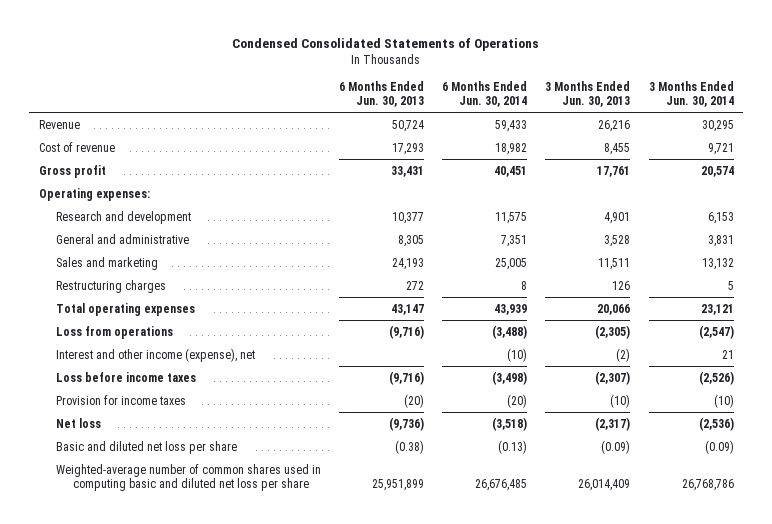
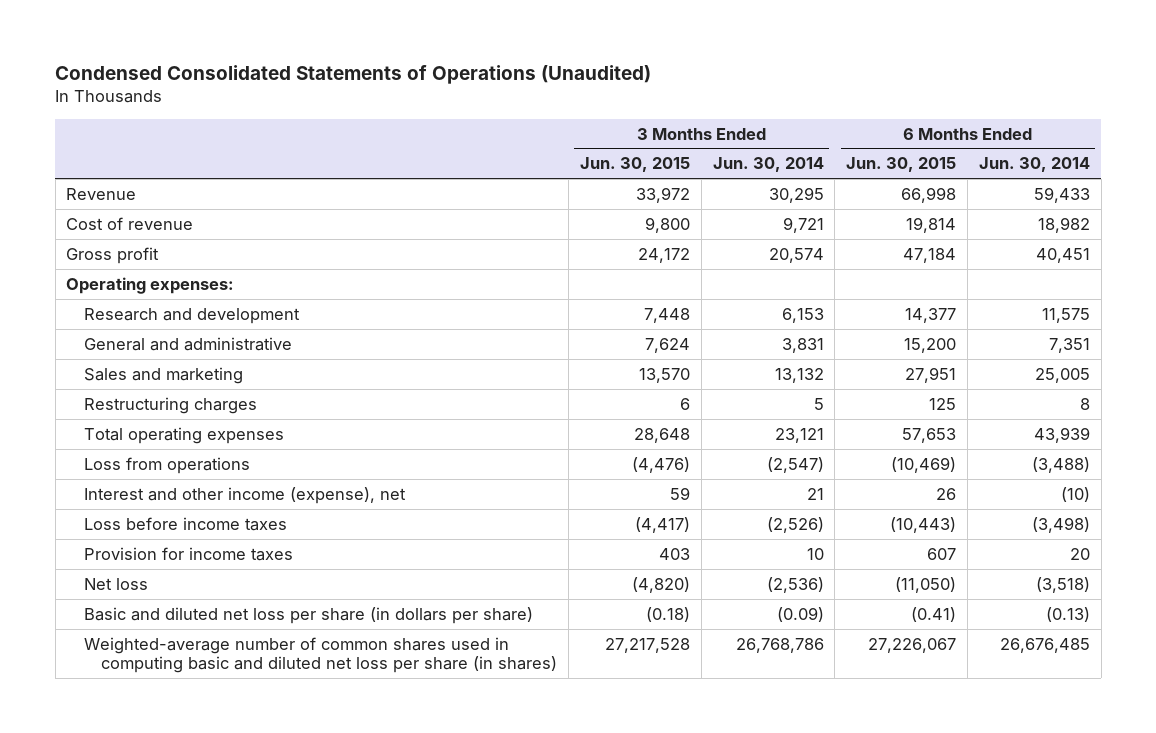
[232,37,540,51] Condensed Consolidated Statements of Operations -> [55,65,652,85] Condensed Consolidated Statements of Operations (Unaudited)
[339,81,425,108] 6 Months Ended Jun. 30, 2013 -> none
[545,81,631,108] 3 Months Ended Jun. 30, 2013 -> none
none -> [580,157,691,173] Jun. 30, 2015
none -> [846,157,957,173] Jun. 30, 2015
[507,393,528,408] (20) -> [1069,547,1090,560] 20
[713,393,734,408] (10) -> [806,547,824,560] 10
[55,440,237,454] Basic and diluted net loss per share -> [83,606,533,624] Basic and diluted net loss per share (in dollars per share)
[55,463,321,491] Weighted-average number of common shares used in computing basic and diluted net loss per share -> [83,636,558,673] Weighted-average number of common shares used in computing basic and diluted net loss per share (in shares)

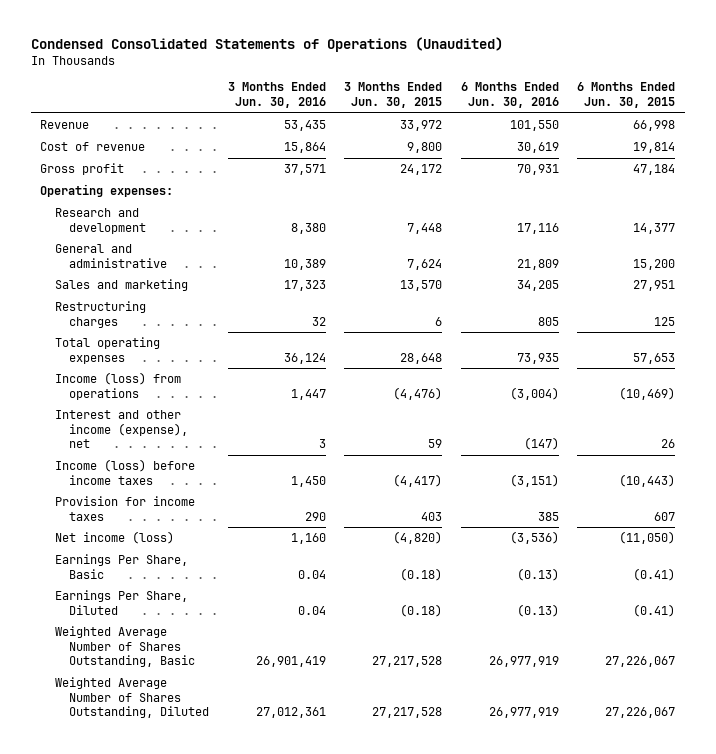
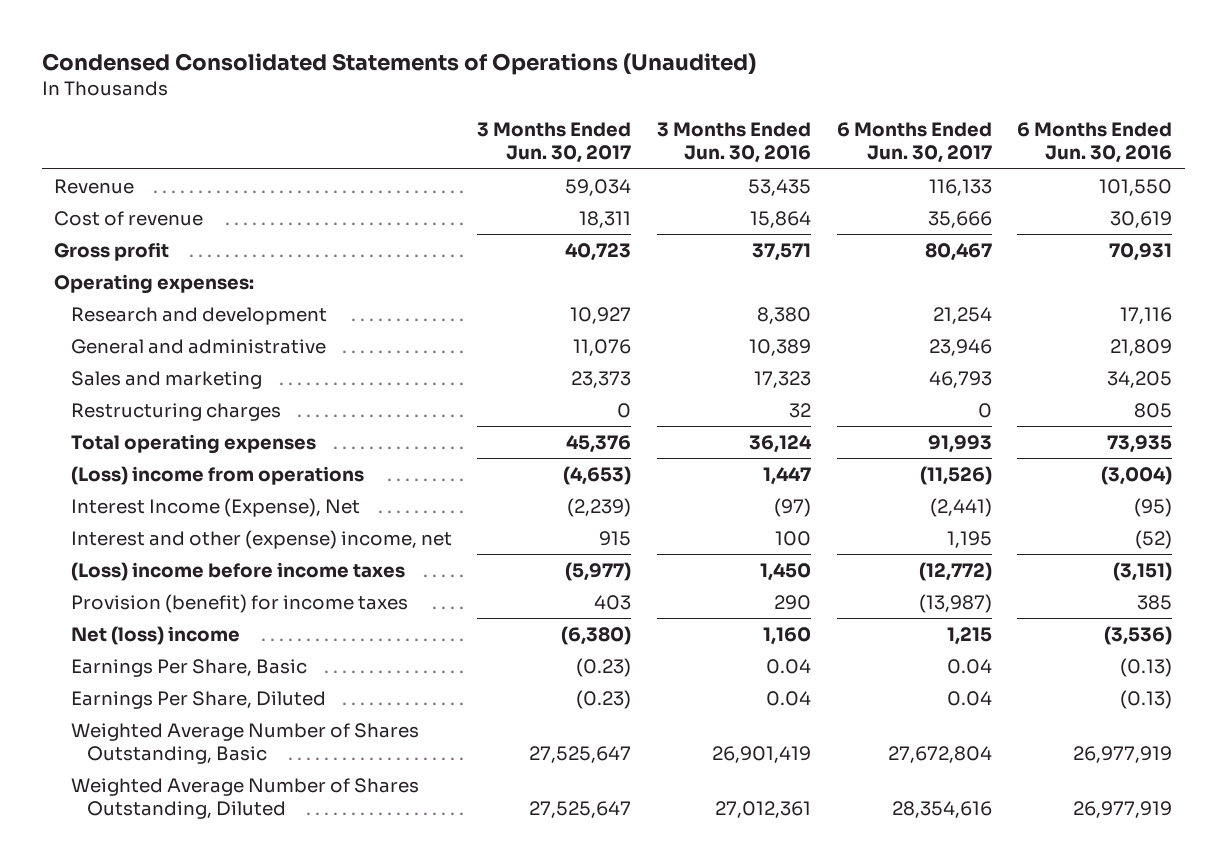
[344,82,443,109] 3 Months Ended Jun. 30, 2015 -> none
[577,82,676,109] 6 Months Ended Jun. 30, 2015 -> none
none -> [477,122,632,164] 3 Months Ended Jun. 30, 2017
none -> [836,122,992,164] 6 Months Ended Jun. 30, 2017
[54,372,181,400] Income (loss) from operations -> [70,465,364,485] (Loss) income from operations
none -> [70,497,360,517] Interest Income (Expense), Net
[54,410,189,449] Interest and other income (expense), net -> [70,529,452,549] Interest and other (expense) income, net
[318,439,326,449] 3 -> [774,530,811,546] 100
[523,437,559,451] (147) -> [1135,529,1173,549] (52)
[54,459,195,485] Income (loss) before income taxes -> [70,561,405,581] (Loss) income before income taxes
[54,496,195,521] Provision for income taxes -> [70,593,408,613] Provision (benefit) for income taxes
[54,531,174,545] Net income (loss) -> [70,625,240,645] Net (loss) income

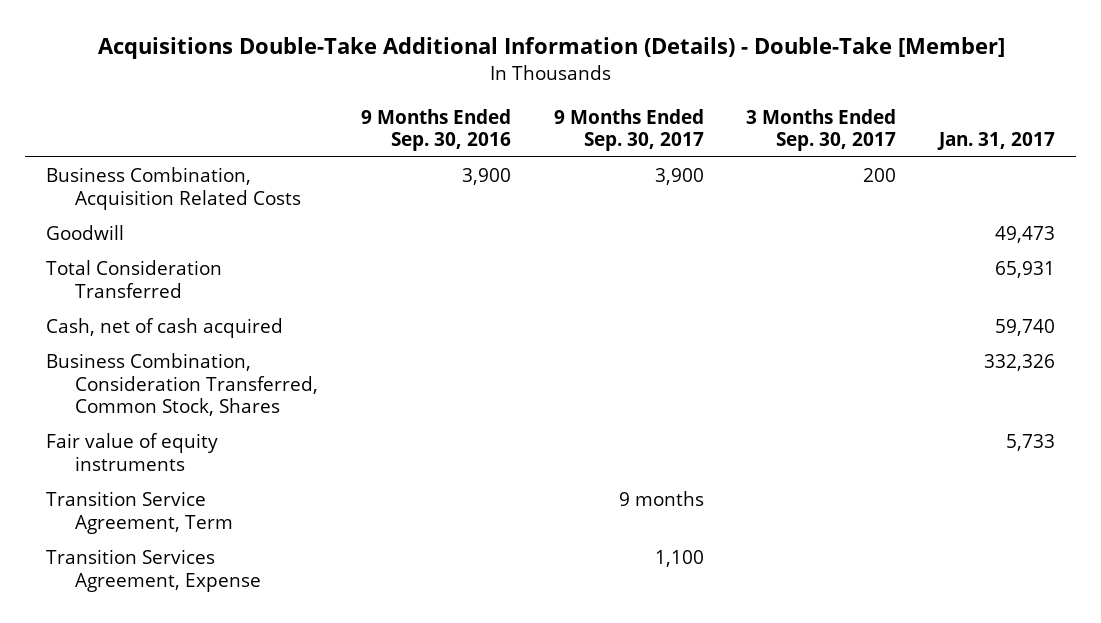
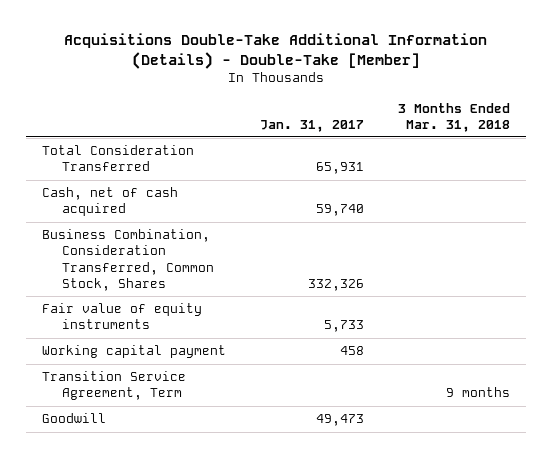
[361,108,512,151] 9 Months Ended Sep. 30, 2016 -> none
[553,108,704,151] 9 Months Ended Sep. 30, 2017 -> none
[746,108,897,151] 3 Months Ended Sep. 30, 2017 -> none
none -> [397,102,510,132] 3 Months Ended Mar. 31, 2018
[46,167,302,210] Business Combination, Acquisition Related Costs -> none
none -> [42,345,227,359] Working capital payment
[46,549,262,592] Transition Services Agreement, Expense -> none
[46,225,125,241] Goodwill -> [42,413,107,424] Goodwill

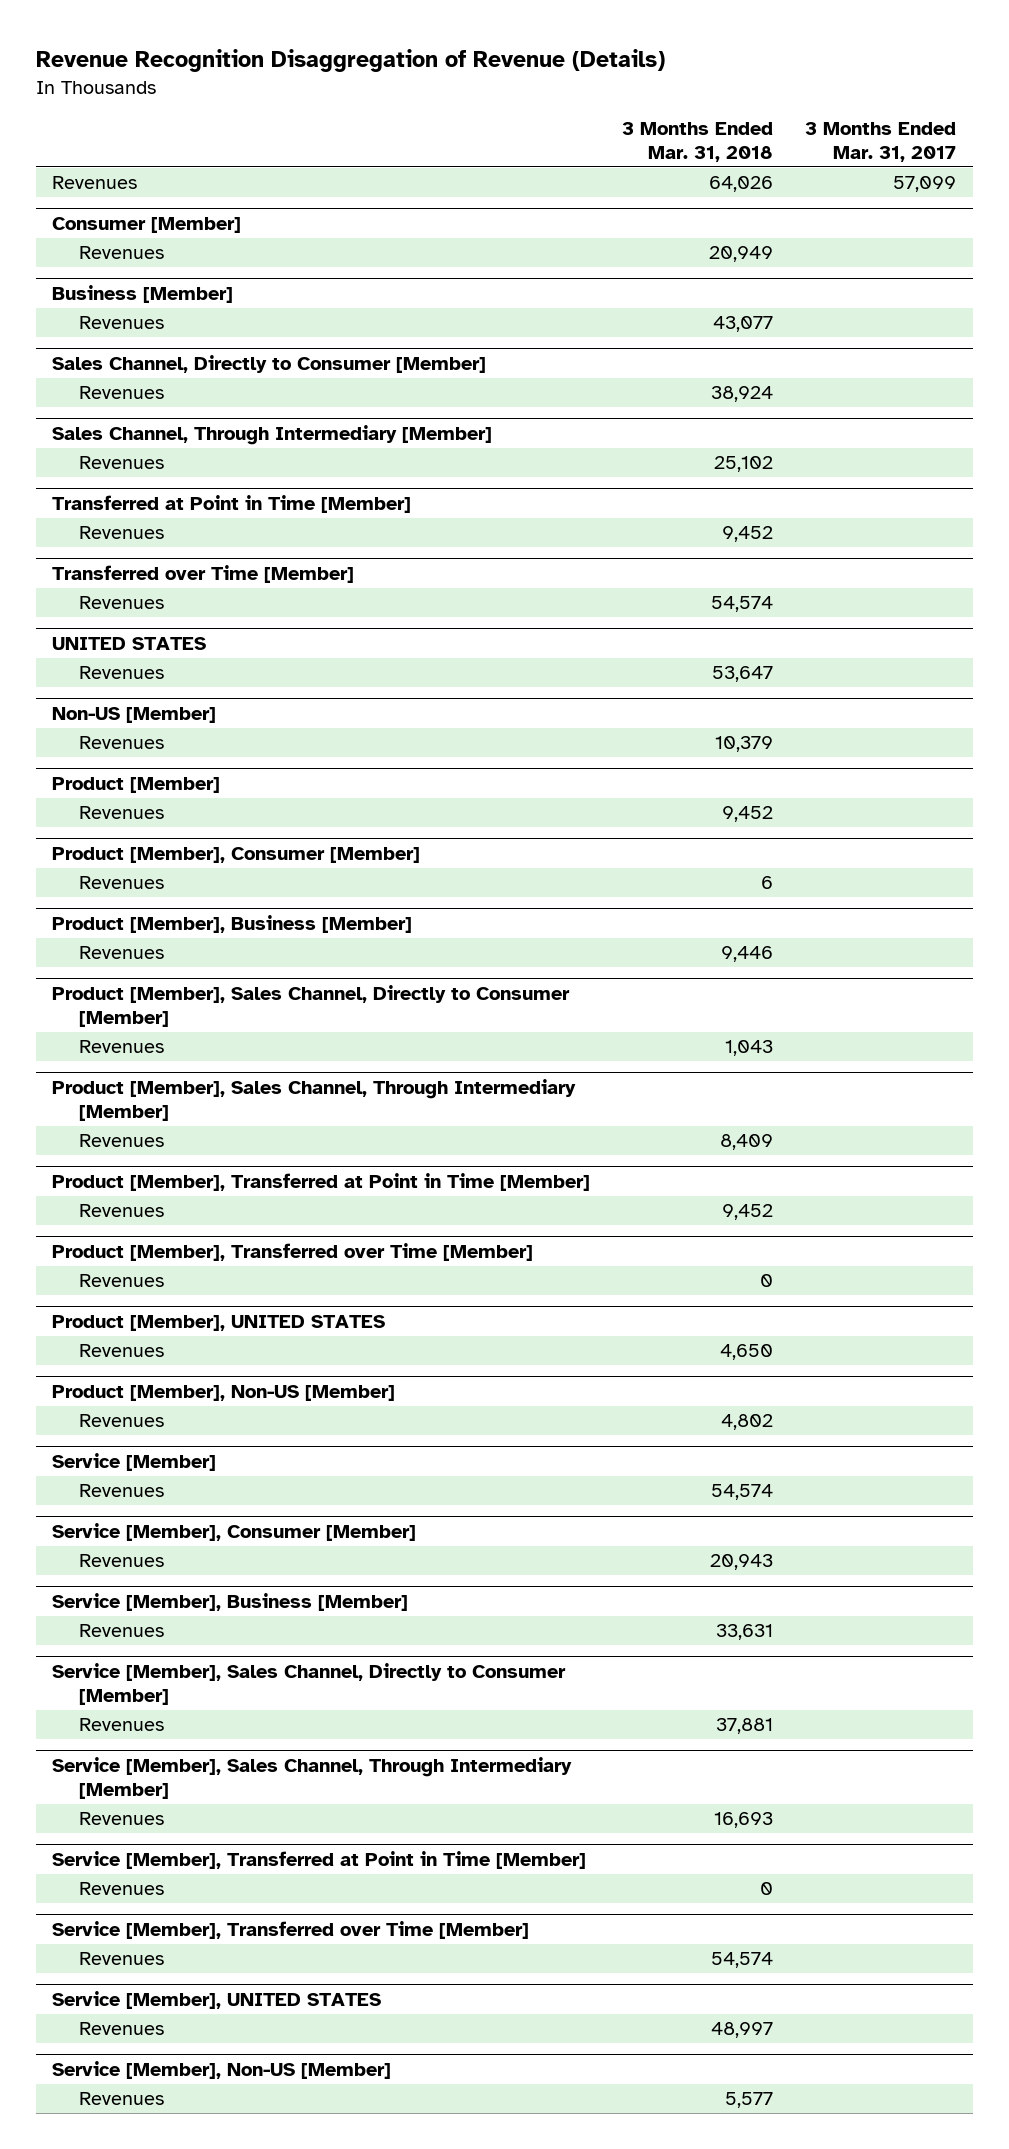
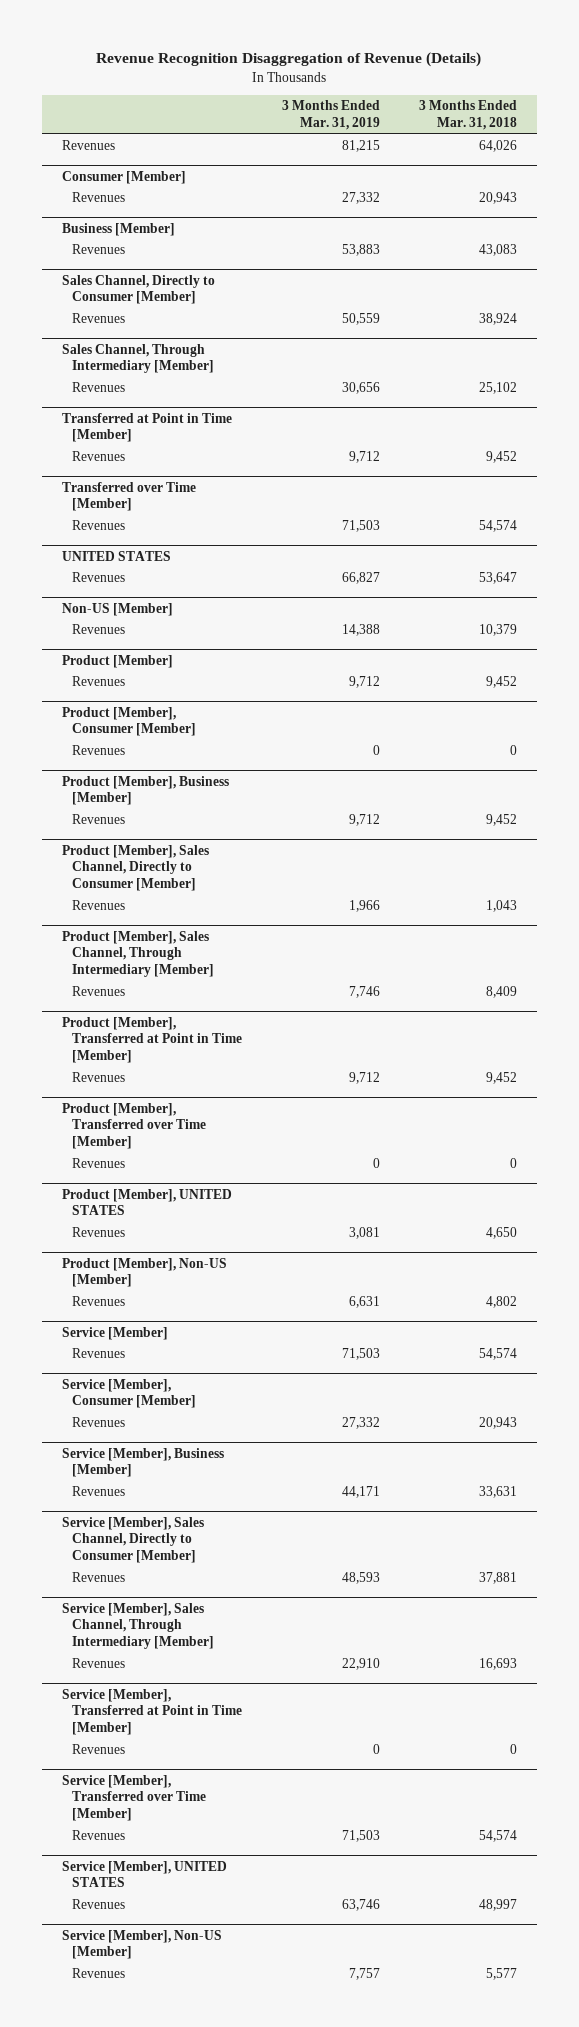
[805,122,957,162] 3 Months Ended Mar. 31, 2017 -> none
none -> [281,100,380,131] 3 Months Ended Mar. 31, 2019
[709,246,774,263] 20,949 -> [478,192,517,205] 20,943
[713,316,774,333] 43,077 -> [478,244,517,257] 43,083
[761,876,774,890] 6 -> [509,745,517,756] 0
[721,946,774,963] 9,446 -> [485,814,517,827] 9,452

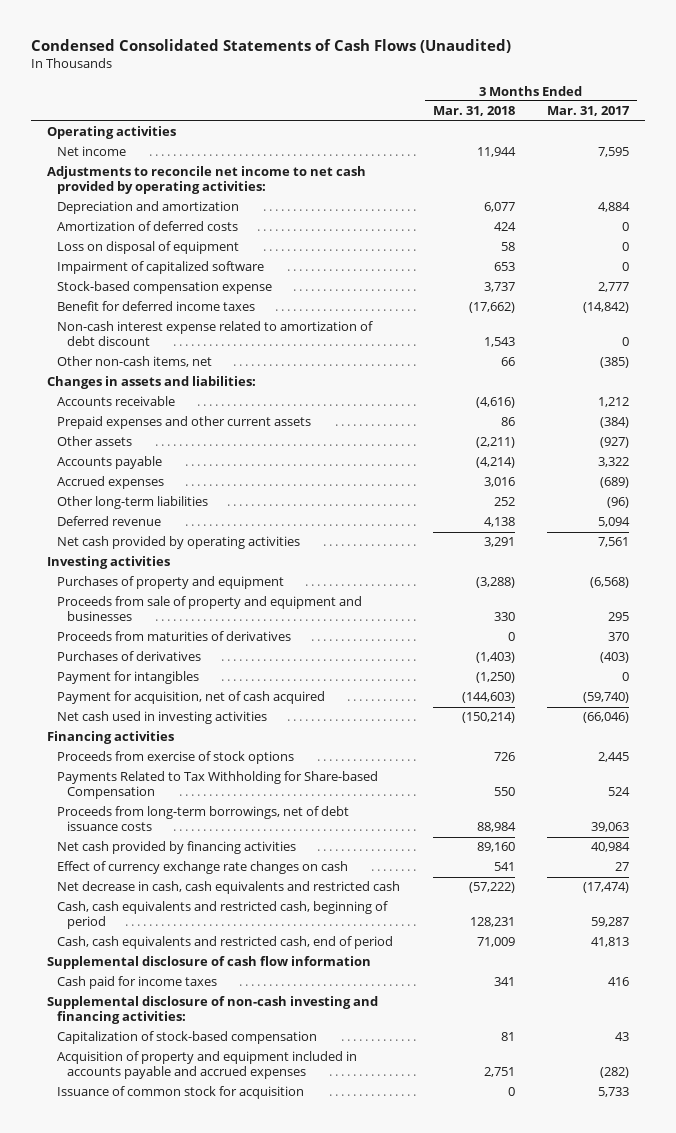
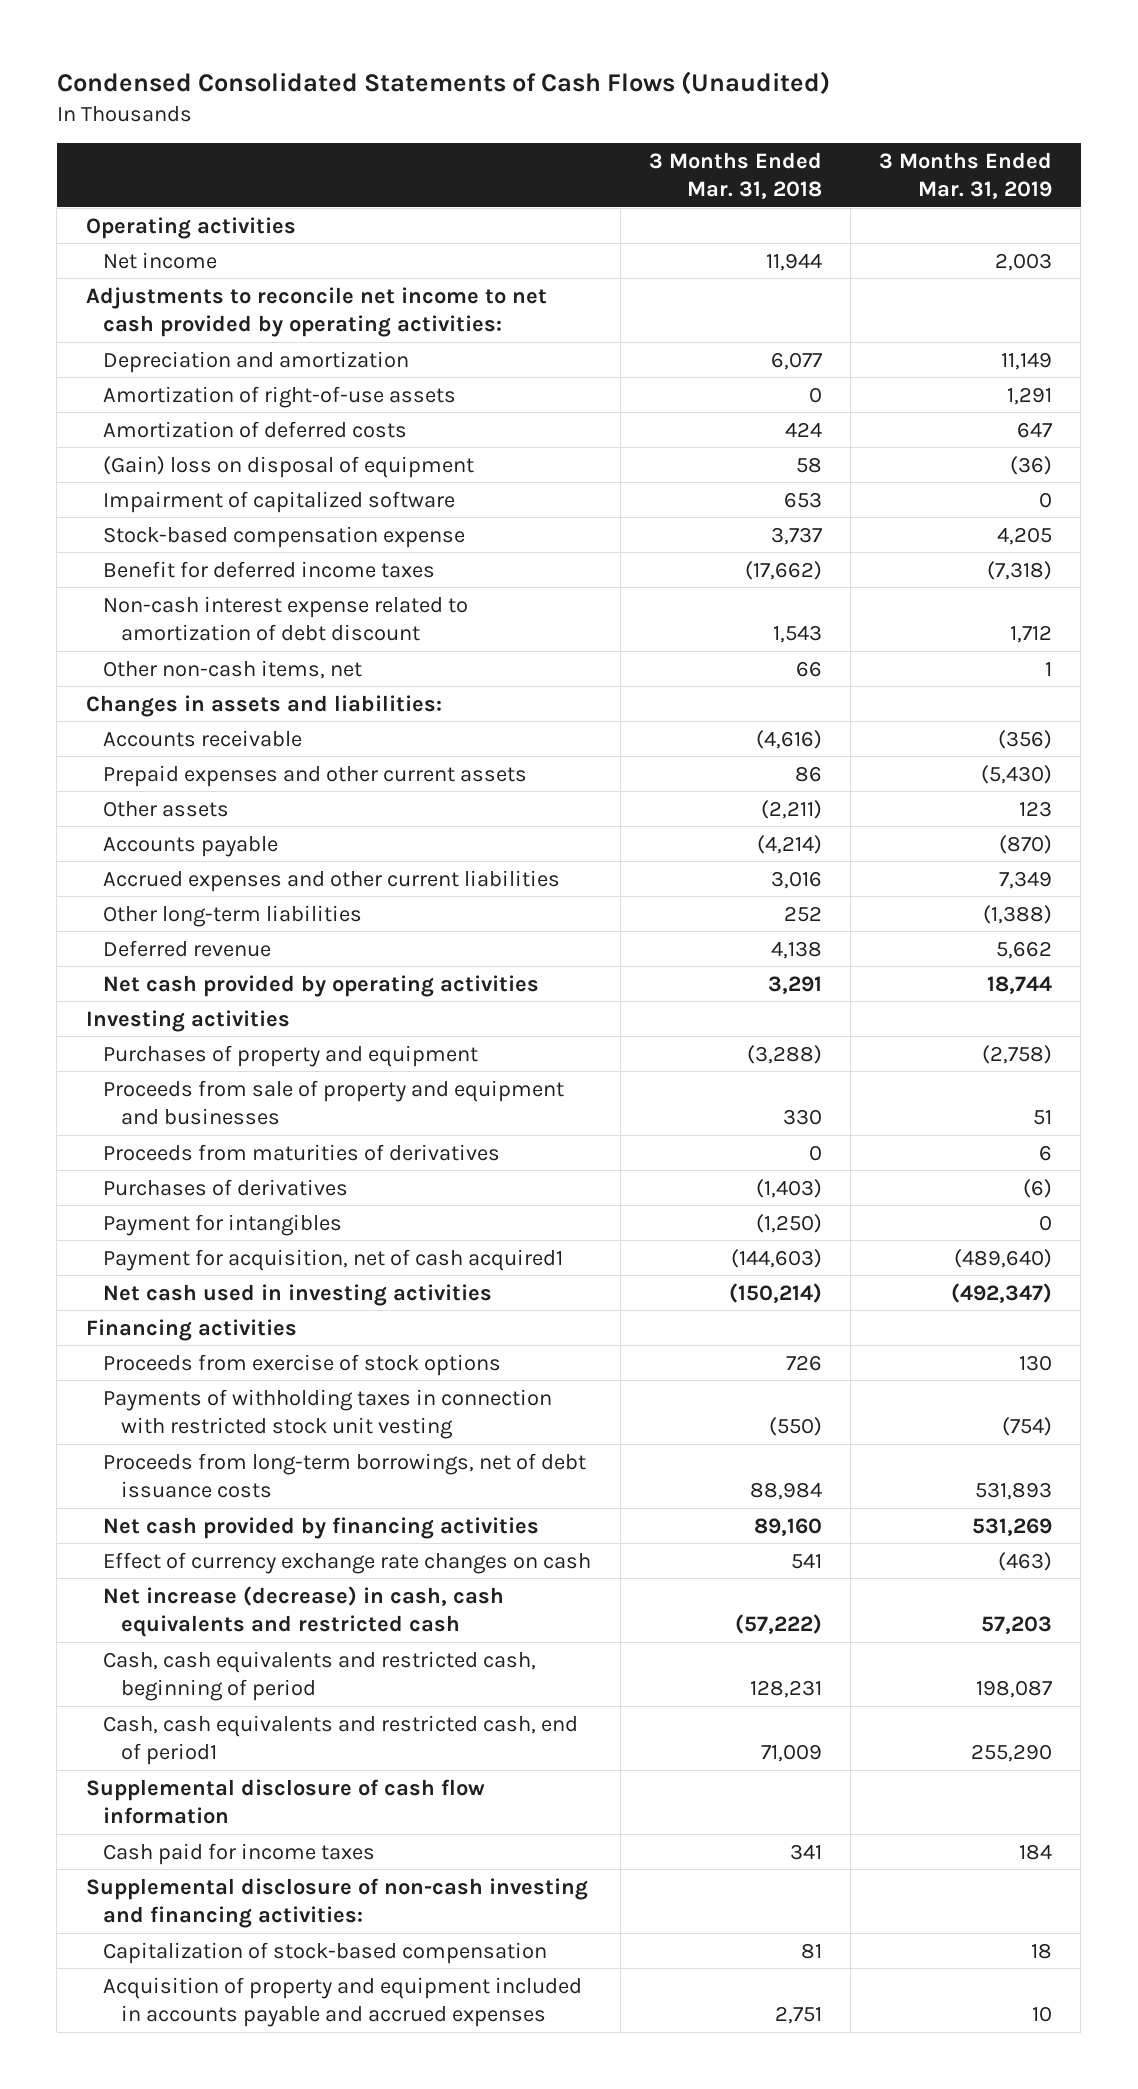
[546,106,630,117] Mar. 31, 2017 -> none
none -> [879,151,1053,200] 3 Months Ended Mar. 31, 2019
none -> [103,385,457,408] Amortization of right-of-use assets
[57,241,240,255] Loss on disposal of equipment -> [103,455,475,478] (Gain) loss on disposal of equipment
[57,476,165,490] Accrued expenses -> [103,869,561,892] Accrued expenses and other current liabilities
[57,691,326,705] Payment for acquisition, net of cash acquired -> [103,1248,564,1271] Payment for acquisition, net of cash acquired1
[57,771,379,800] Payments Related to Tax Withholding for Share-based Compensation -> none
none -> [103,1388,553,1440] Payments of withholding taxes in connection with restricted stock unit vesting
[57,881,401,895] Net decrease in cash, cash equivalents and restricted cash -> [103,1585,505,1638] Net increase (decrease) in cash, cash equivalents and restricted cash
[57,936,394,950] Cash, cash equivalents and restricted cash, end of period -> [103,1714,579,1766] Cash, cash equivalents and restricted cash, end of period1
[57,1086,305,1100] Issuance of common stock for acquisition -> none

